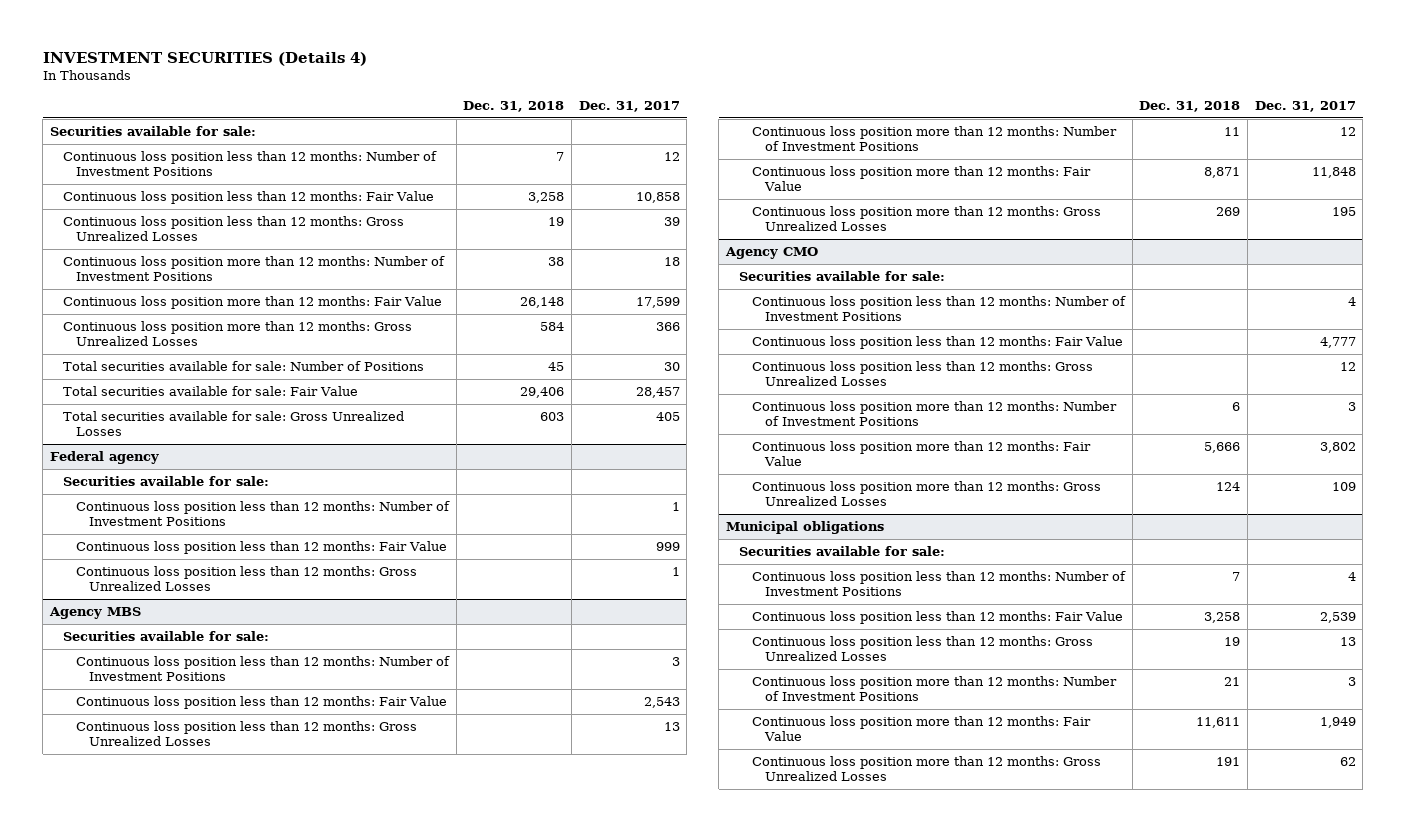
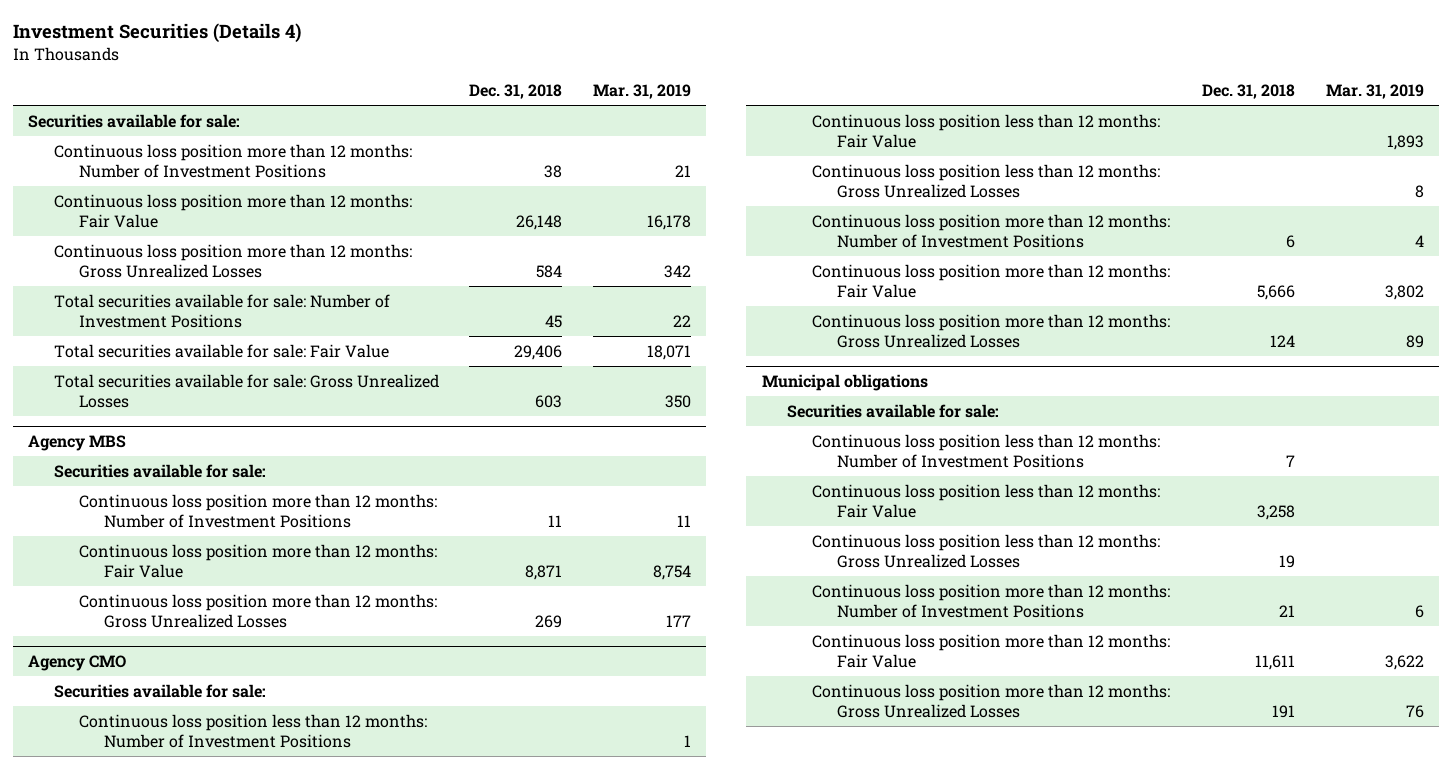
[42,51,367,66] INVESTMENT SECURITIES (Details 4) -> [13,23,302,44] Investment Securities (Details 4)
[578,100,680,112] Dec. 31, 2017 -> none
none -> [592,84,691,100] Mar. 31, 2019
[62,151,437,177] Continuous loss position less than 12 months: Number of Investment Positions -> none
[62,191,434,205] Continuous loss position less than 12 months: Fair Value -> none
[62,216,404,242] Continuous loss position less than 12 months: Gross Unrealized Losses -> none
[62,361,424,372] Total securities available for sale: Number of Positions -> [53,293,390,328] Total securities available for sale: Number of Investment Positions
[49,451,159,465] Federal agency -> none
[62,476,269,487] Securities available for sale: -> none
[76,501,451,527] Continuous loss position less than 12 months: Number of Investment Positions -> none
[76,541,448,555] Continuous loss position less than 12 months: Fair Value -> none
[76,566,418,592] Continuous loss position less than 12 months: Gross Unrealized Losses -> none
[76,656,451,682] Continuous loss position less than 12 months: Number of Investment Positions -> none
[76,696,448,710] Continuous loss position less than 12 months: Fair Value -> none
[76,721,418,747] Continuous loss position less than 12 months: Gross Unrealized Losses -> none

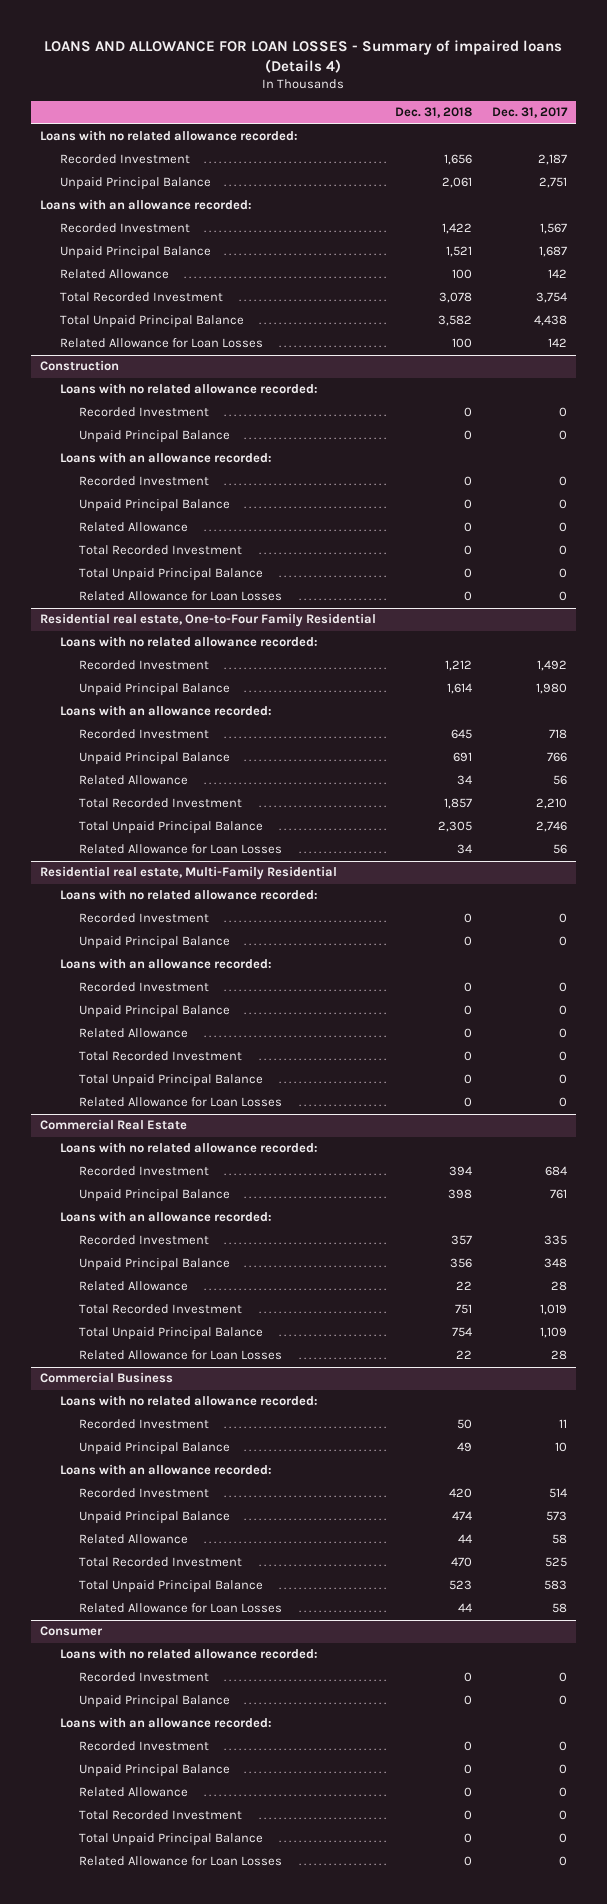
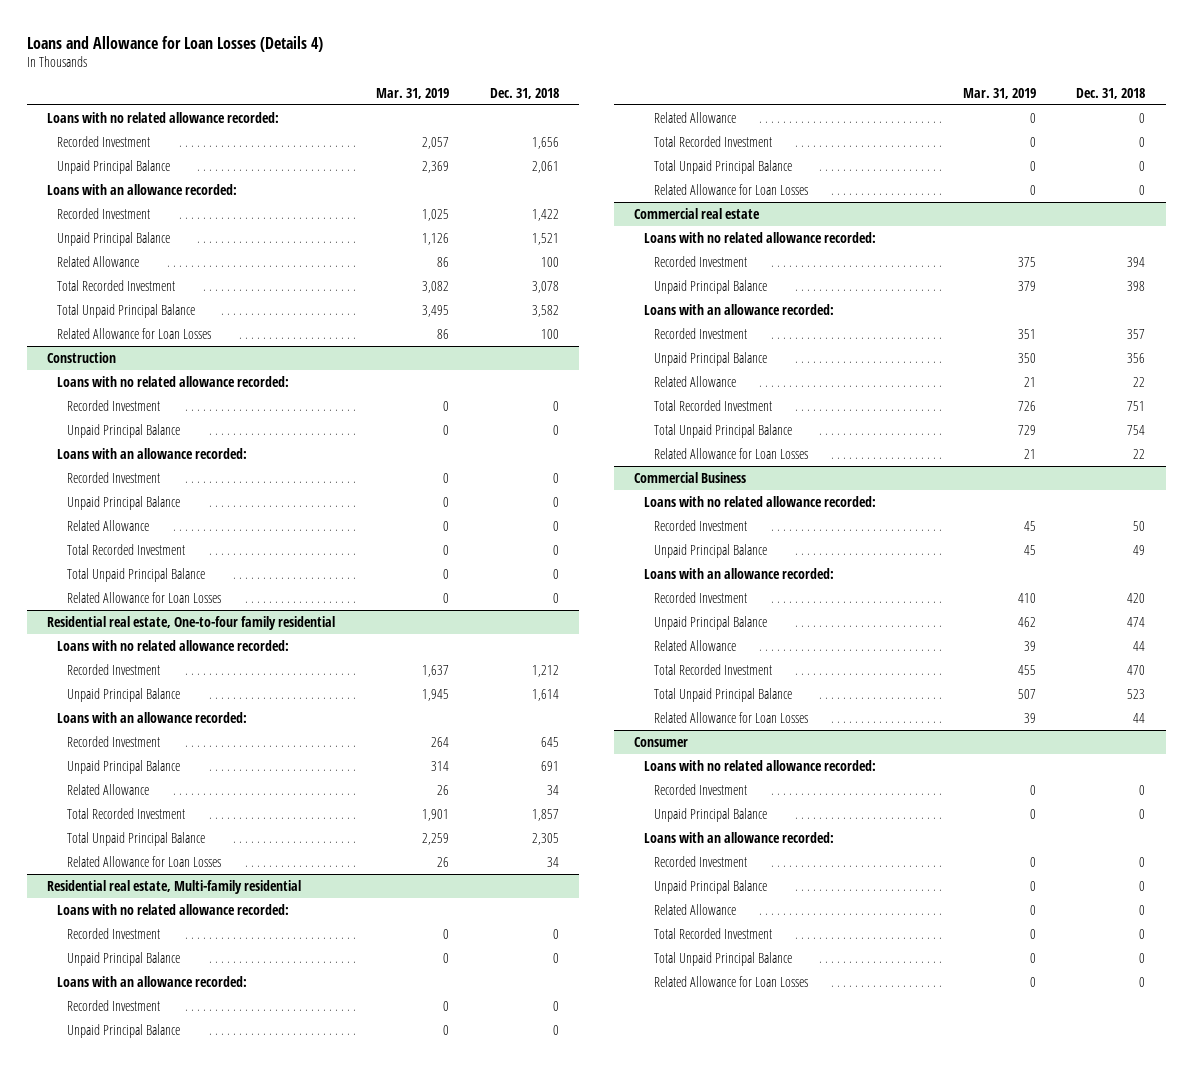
[44,39,563,73] LOANS AND ALLOWANCE FOR LOAN LOSSES - Summary of impaired loans (Details 4) -> [27,35,324,52] Loans and Allowance for Loan Losses (Details 4)
[491,107,568,119] Dec. 31, 2017 -> none
none -> [376,87,450,99] Mar. 31, 2019
[40,613,377,628] Residential real estate, One-to-Four Family Residential -> [47,615,336,630] Residential real estate, One-to-four family residential
[40,866,338,881] Residential real estate, Multi-Family Residential -> [47,879,302,894] Residential real estate, Multi-family residential
[40,1119,188,1131] Commercial Real Estate -> [633,207,760,219] Commercial real estate

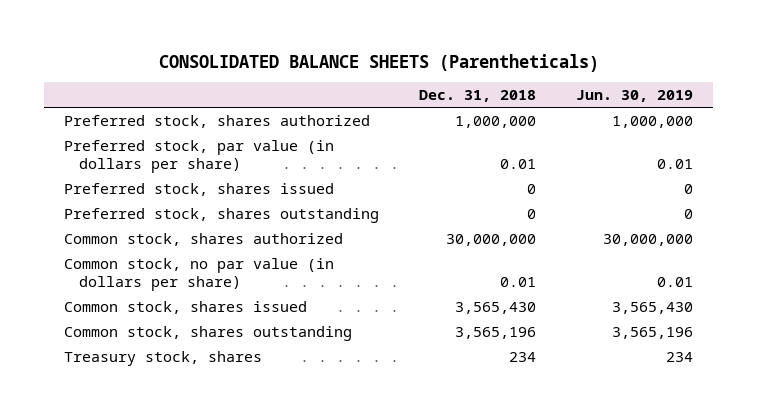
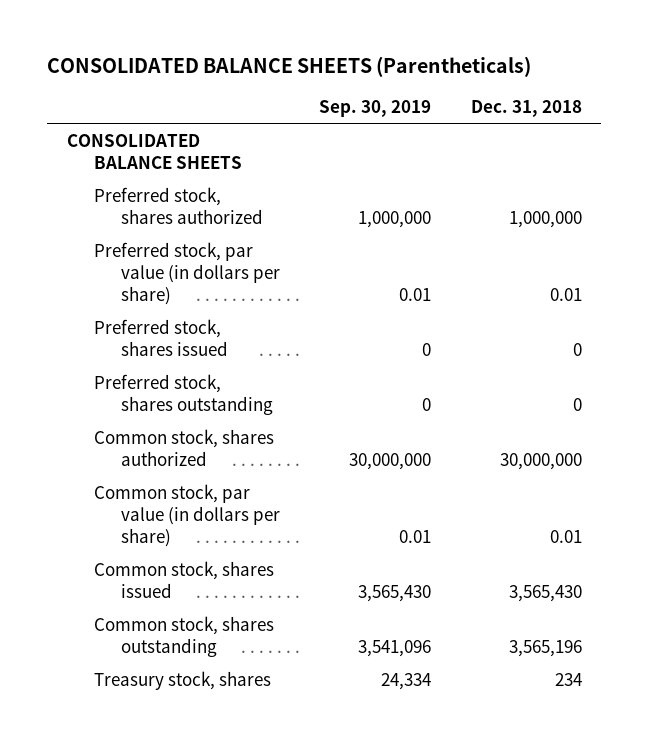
[576,90,694,103] Jun. 30, 2019 -> none
none -> [319,100,432,118] Sep. 30, 2019
none -> [66,133,242,169] CONSOLIDATED BALANCE SHEETS
[64,257,335,291] Common stock, no par value (in dollars per share) -> [93,483,281,547] Common stock, par value (in dollars per share)

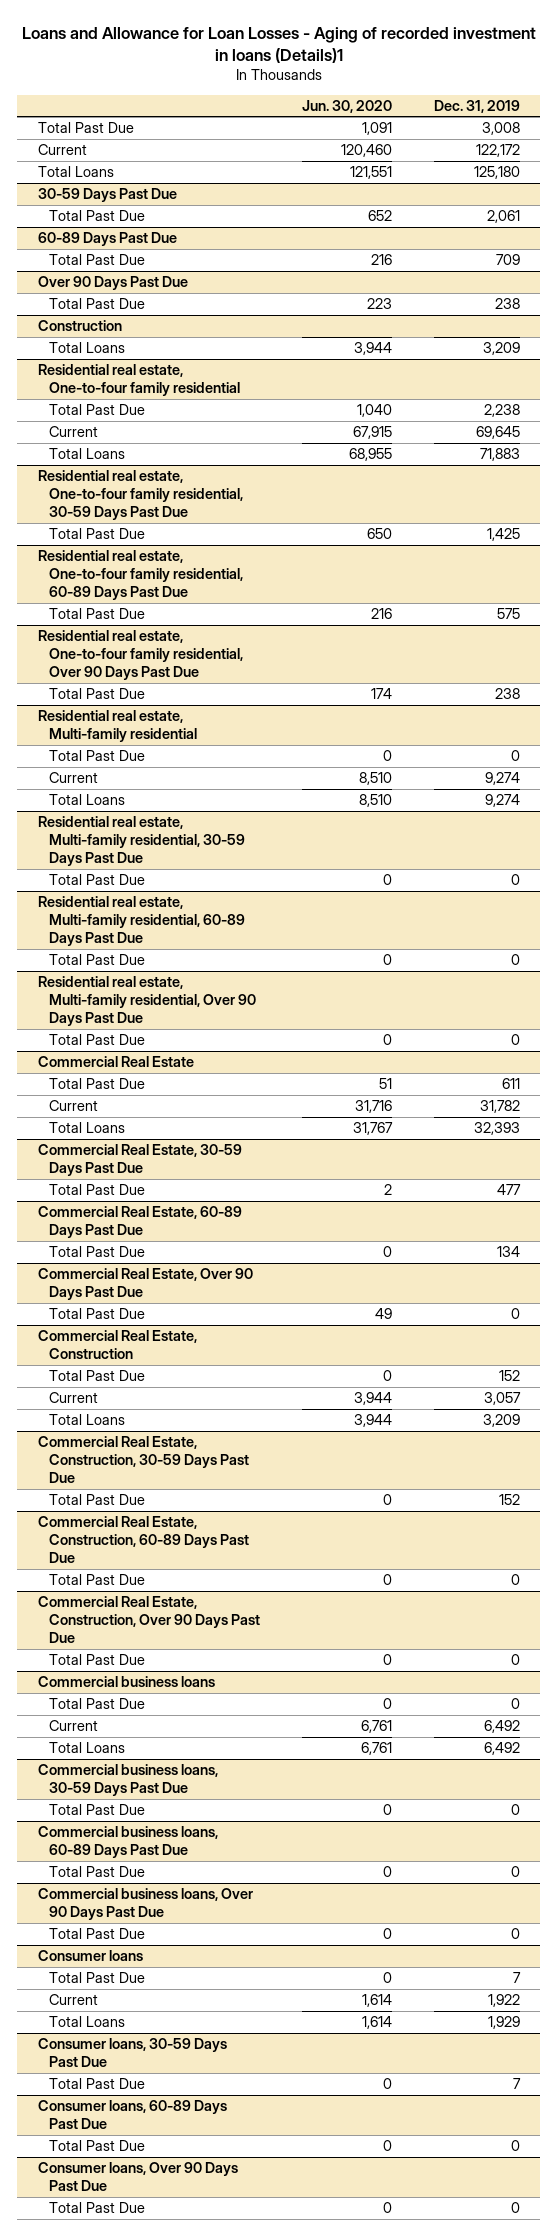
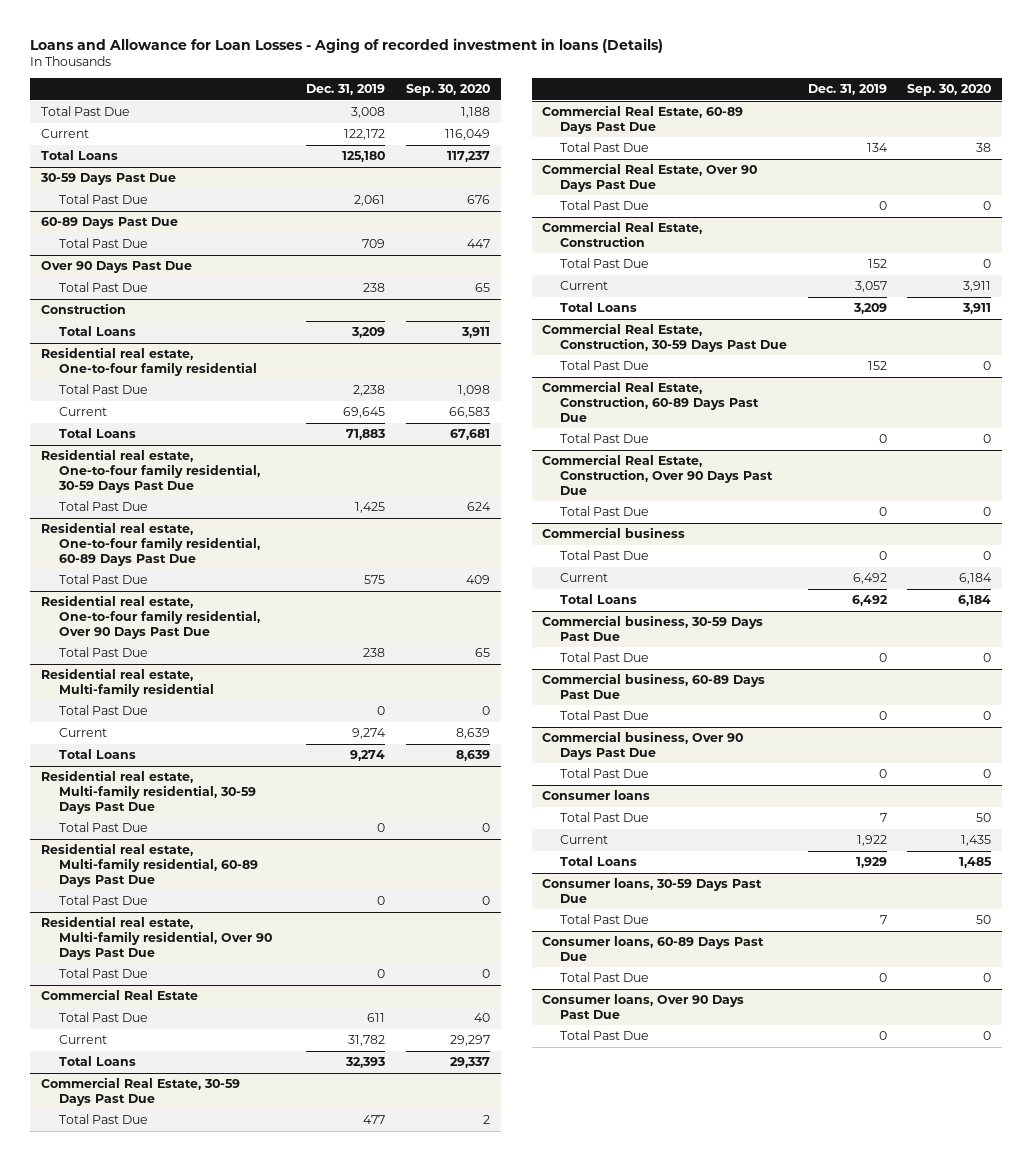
[21,27,536,64] Loans and Allowance for Loan Losses - Aging of recorded investment in loans (Details)1 -> [30,37,664,53] Loans and Allowance for Loan Losses - Aging of recorded investment in loans (Details)
[301,99,392,113] Jun. 30, 2020 -> none
none -> [406,84,491,97] Sep. 30, 2020
[37,1676,215,1688] Commercial business loans -> [542,527,686,539] Commercial business
[37,1764,218,1797] Commercial business loans, 30-59 Days Past Due -> [542,615,764,642] Commercial business, 30-59 Days Past Due
[37,1826,218,1859] Commercial business loans, 60-89 Days Past Due -> [542,673,766,700] Commercial business, 60-89 Days Past Due
[37,1888,253,1921] Commercial business loans, Over 90 Days Past Due -> [542,731,744,761] Commercial business, Over 90 Days Past Due

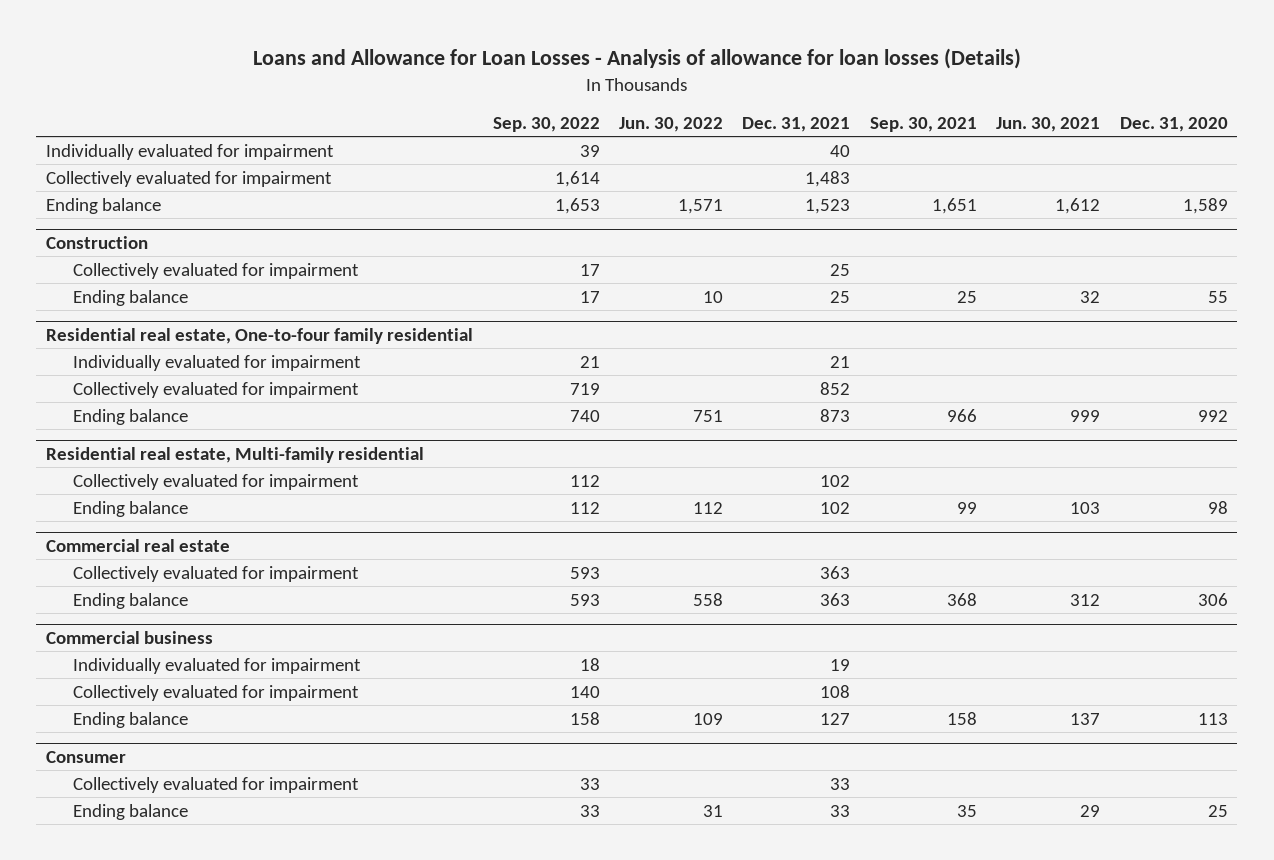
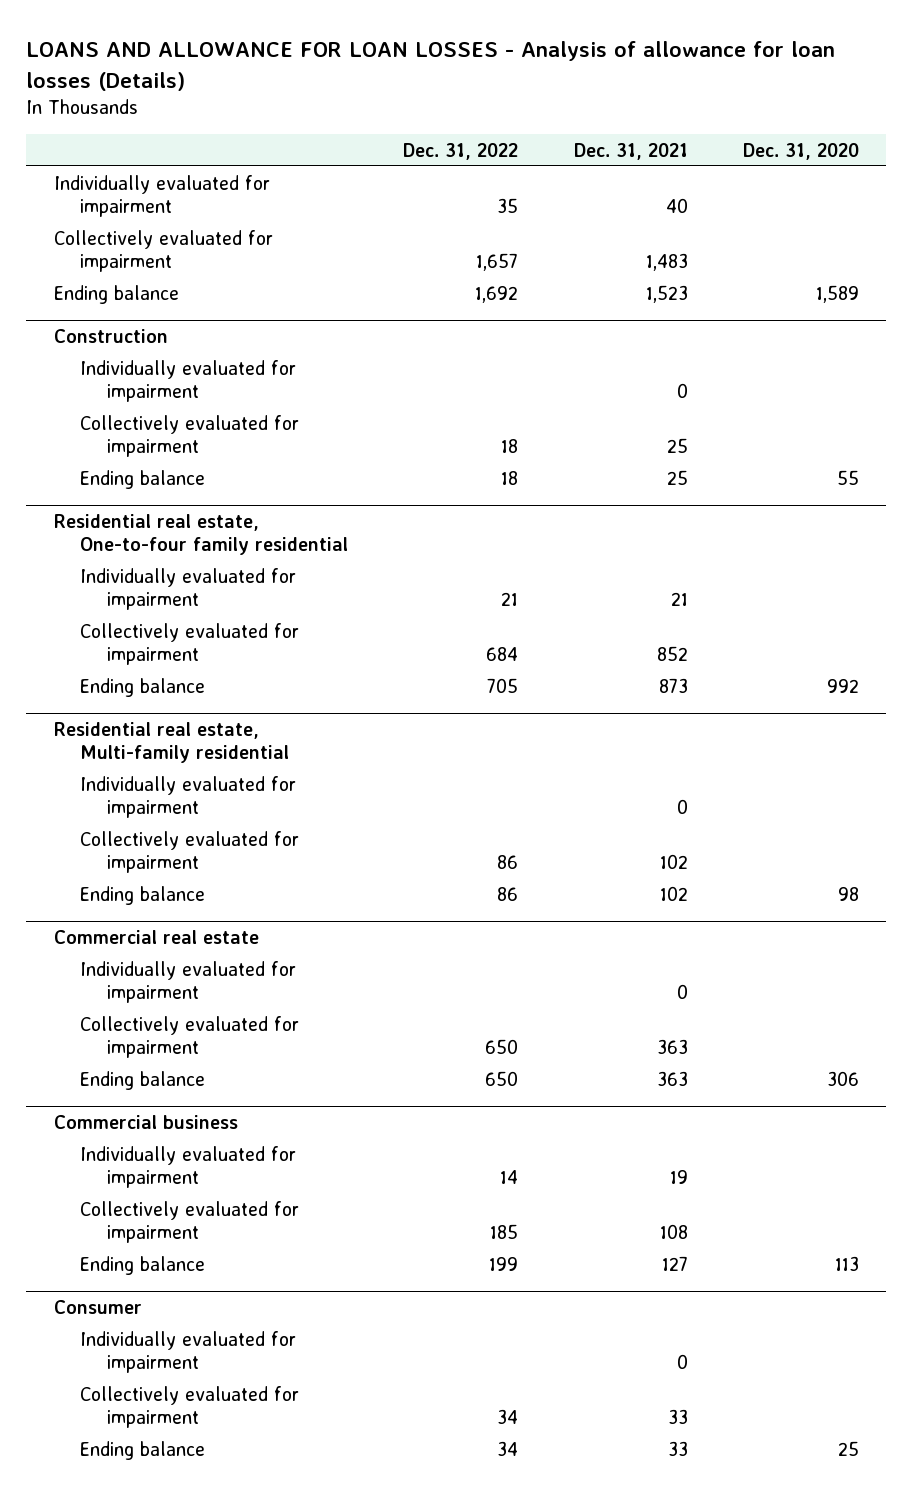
[252,48,1021,70] Loans and Allowance for Loan Losses - Analysis of allowance for loan losses (Details) -> [26,40,836,91] LOANS AND ALLOWANCE FOR LOAN LOSSES - Analysis of allowance for loan losses (Details)
[492,117,600,133] Sep. 30, 2022 -> none
[618,117,723,133] Jun. 30, 2022 -> none
[869,117,977,133] Sep. 30, 2021 -> none
[996,117,1101,133] Jun. 30, 2021 -> none
none -> [403,142,519,160] Dec. 31, 2022
none -> [80,359,297,402] Individually evaluated for impairment
none -> [80,775,297,818] Individually evaluated for impairment
none -> [80,960,297,1003] Individually evaluated for impairment
none -> [80,1330,297,1373] Individually evaluated for impairment

